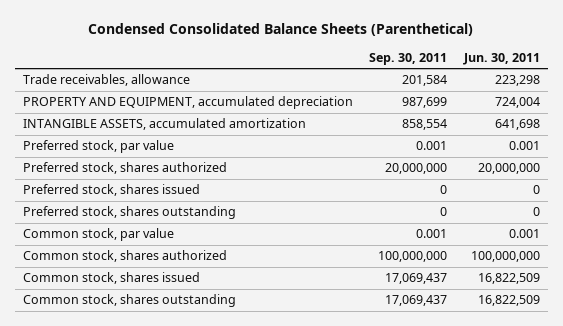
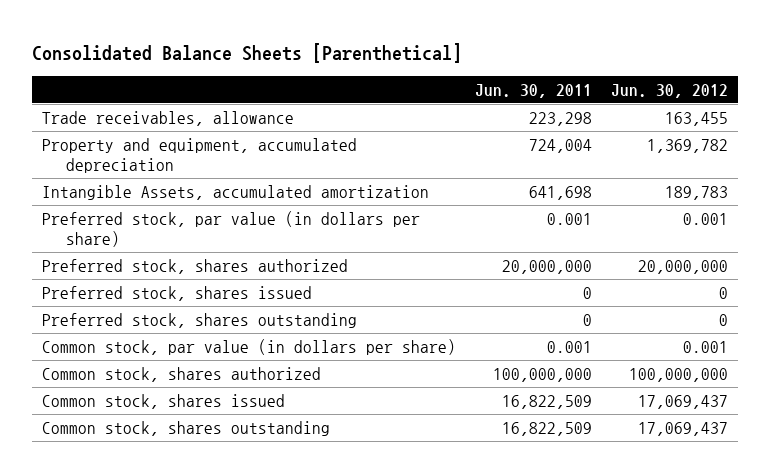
[88,23,474,37] Condensed Consolidated Balance Sheets (Parenthetical) -> [31,42,462,63] Consolidated Balance Sheets [Parenthetical]
[369,52,448,65] Sep. 30, 2011 -> none
none -> [611,83,729,98] Jun. 30, 2012
[23,96,354,110] PROPERTY AND EQUIPMENT, accumulated depreciation -> [41,138,357,174] Property and equipment, accumulated depreciation
[23,118,307,131] INTANGIBLE ASSETS, accumulated amortization -> [41,185,429,201] Intangible Assets, accumulated amortization
[23,140,175,154] Preferred stock, par value -> [41,211,420,248] Preferred stock, par value (in dollars per share)
[23,228,175,242] Common stock, par value -> [41,339,456,356] Common stock, par value (in dollars per share)

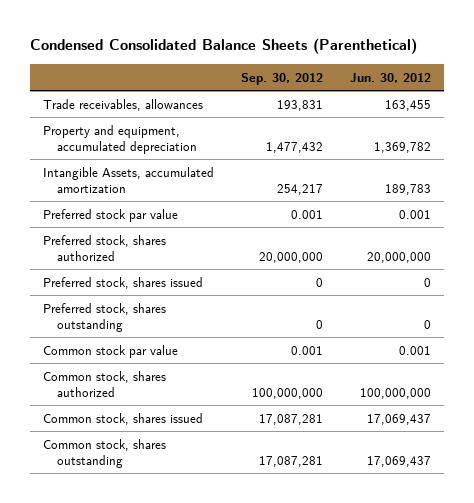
[31,42,462,63] Consolidated Balance Sheets [Parenthetical] -> [29,38,417,55] Condensed Consolidated Balance Sheets (Parenthetical)
[475,83,593,98] Jun. 30, 2011 -> none
none -> [241,72,324,85] Sep. 30, 2012
[41,111,294,127] Trade receivables, allowance -> [43,98,204,111] Trade receivables, allowances
[41,211,420,248] Preferred stock, par value (in dollars per share) -> [43,208,179,222] Preferred stock par value
[41,339,456,356] Common stock, par value (in dollars per share) -> [43,344,179,358] Common stock par value

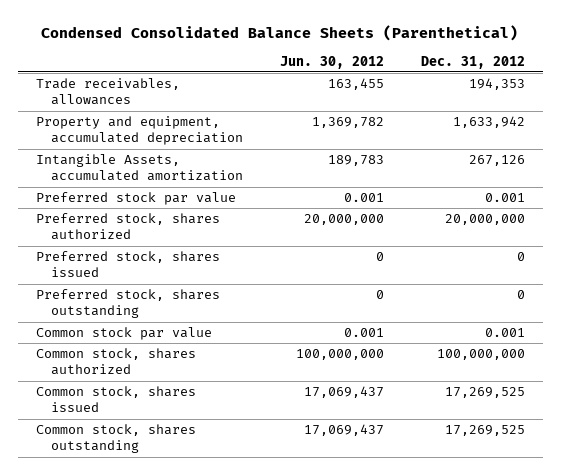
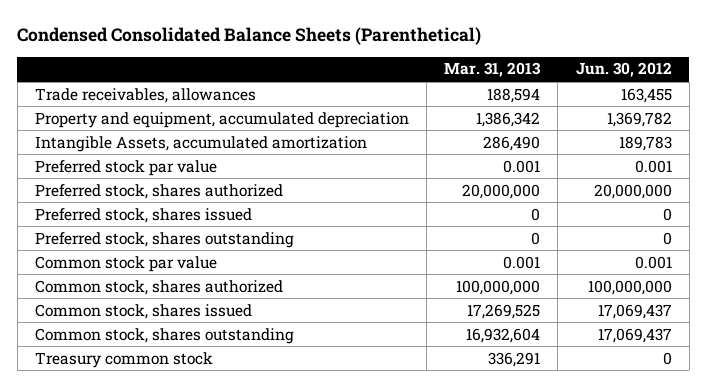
[420,55,525,69] Dec. 31, 2012 -> none
none -> [444,62,542,78] Mar. 31, 2013
none -> [34,351,213,368] Treasury common stock

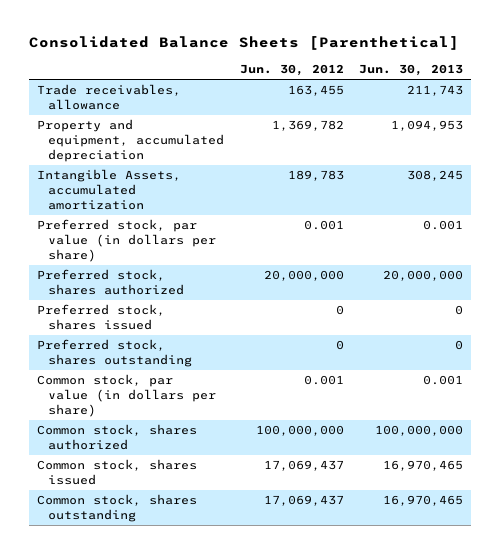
[17,27,482,46] Condensed Consolidated Balance Sheets (Parenthetical) -> [29,36,460,51] Consolidated Balance Sheets [Parenthetical]
[444,62,542,78] Mar. 31, 2013 -> none
none -> [359,64,464,77] Jun. 30, 2013
[34,87,256,103] Trade receivables, allowances -> [36,84,181,111] Trade receivables, allowance
[34,159,217,176] Preferred stock par value -> [36,219,217,263] Preferred stock, par value (in dollars per share)
[34,255,217,272] Common stock par value -> [36,374,217,418] Common stock, par value (in dollars per share)
[34,351,213,368] Treasury common stock -> none

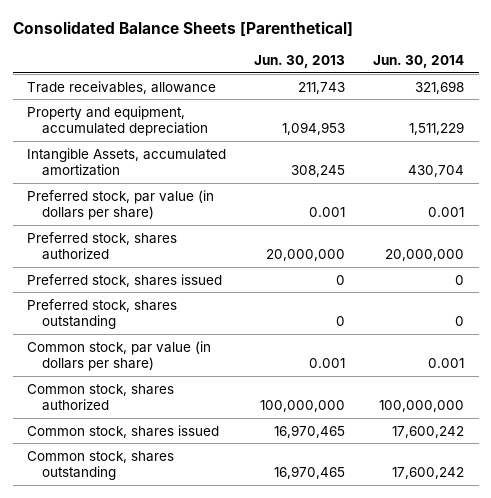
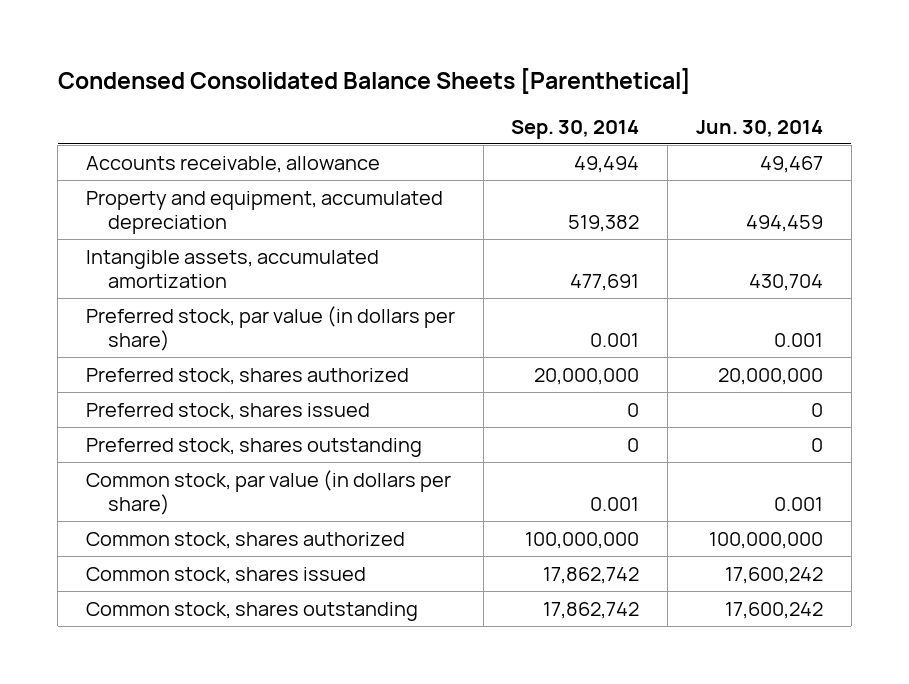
[12,21,353,37] Consolidated Balance Sheets [Parenthetical] -> [57,67,691,94] Condensed Consolidated Balance Sheets [Parenthetical]
[254,55,346,69] Jun. 30, 2013 -> none
none -> [511,119,640,139] Sep. 30, 2014
[27,80,217,94] Trade receivables, allowance -> [85,155,380,173] Accounts receivable, allowance
[415,80,465,94] 321,698 -> [759,155,823,173] 49,467
[409,121,465,135] 1,511,229 -> [745,214,823,232] 494,459
[27,147,227,176] Intangible Assets, accumulated amortization -> [85,249,379,288] Intangible assets, accumulated amortization

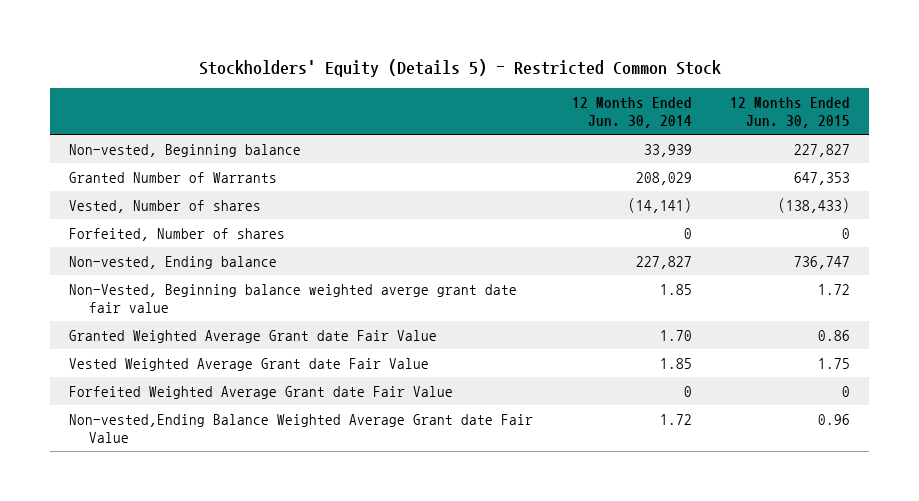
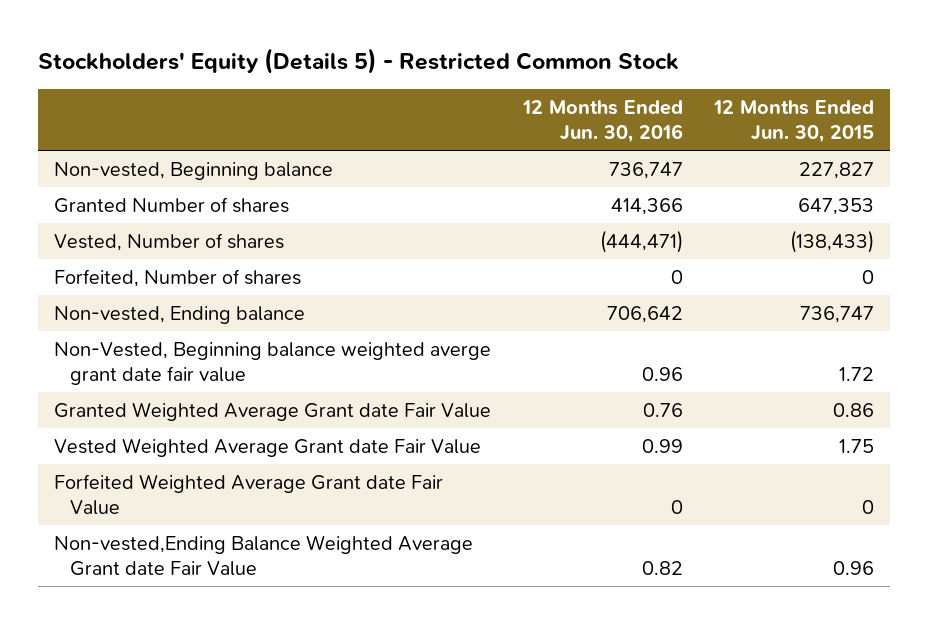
[571,96,692,129] 12 Months Ended Jun. 30, 2014 -> none
none -> [521,99,683,143] 12 Months Ended Jun. 30, 2016
[68,171,277,183] Granted Number of Warrants -> [54,196,290,213] Granted Number of shares

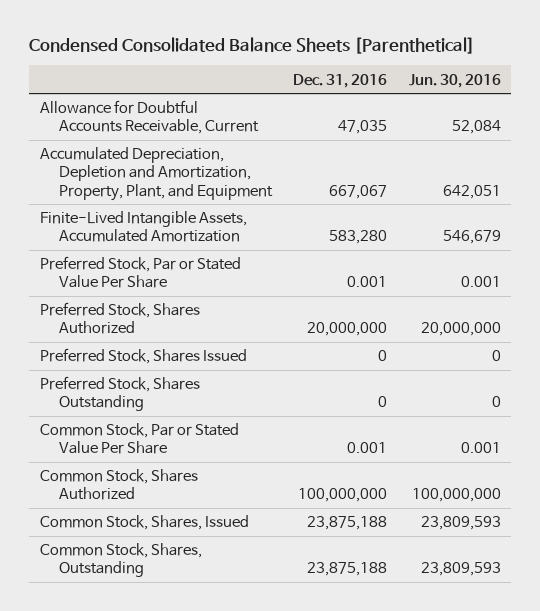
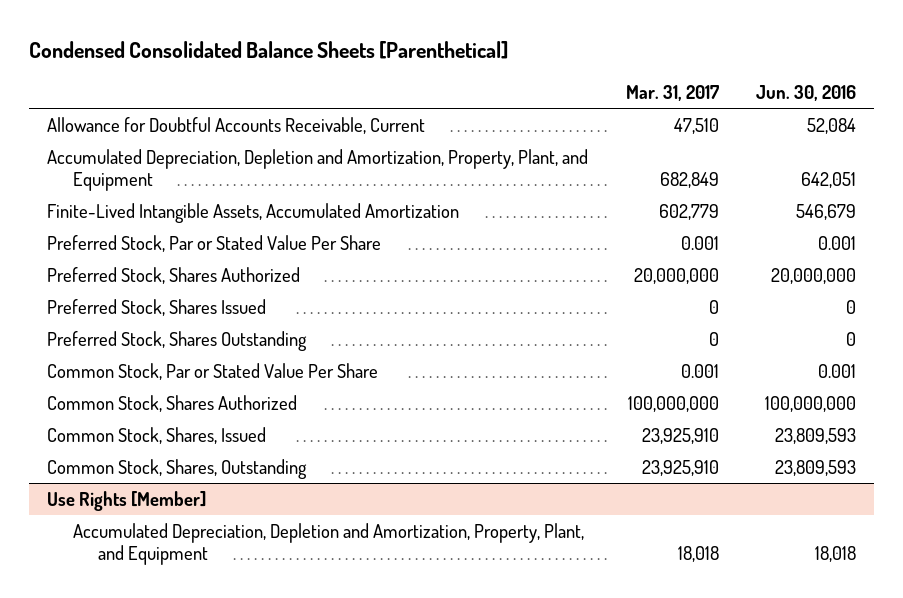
[293,73,388,88] Dec. 31, 2016 -> none
none -> [625,85,719,102] Mar. 31, 2017
none -> [47,490,207,511] Use Rights [Member]
none -> [72,522,584,565] Accumulated Depreciation, Depletion and Amortization, Property, Plant, and Equipment

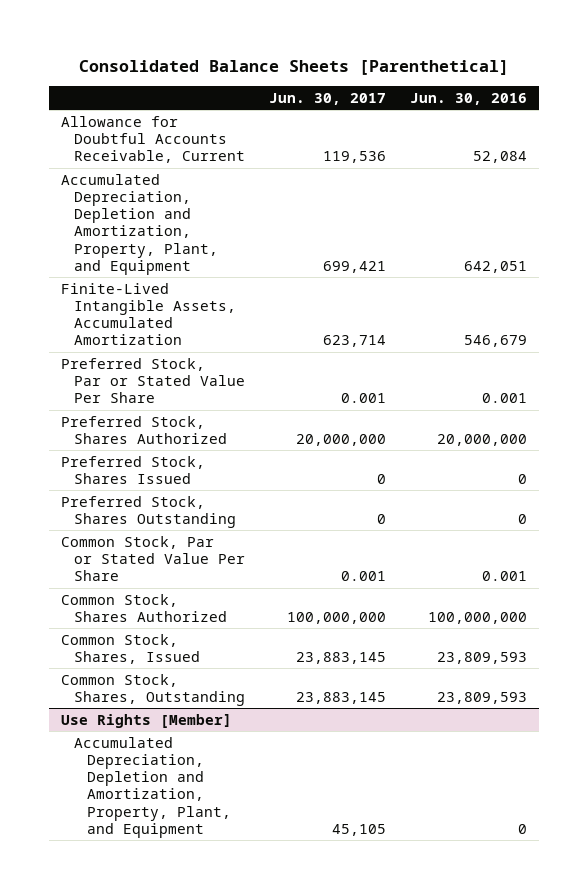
[28,40,508,59] Condensed Consolidated Balance Sheets [Parenthetical] -> [79,59,510,75] Consolidated Balance Sheets [Parenthetical]
[625,85,719,102] Mar. 31, 2017 -> none
none -> [269,92,387,105] Jun. 30, 2017
[814,545,856,562] 18,018 -> [518,823,528,834] 0

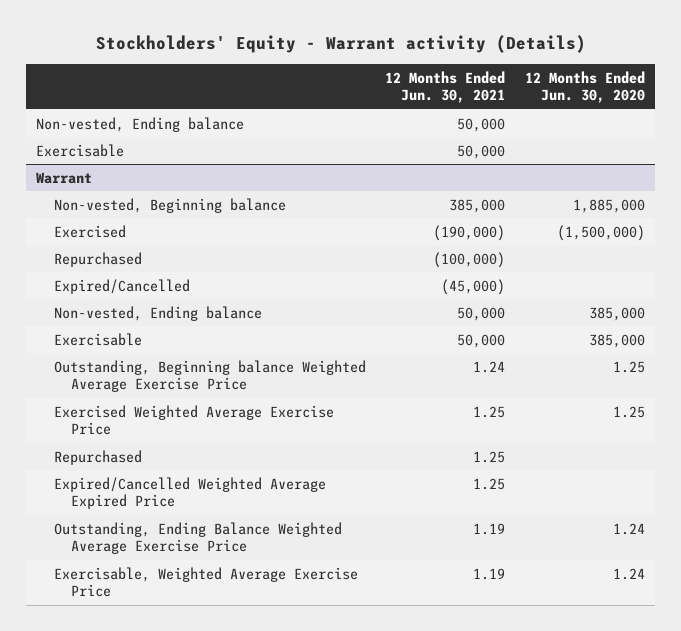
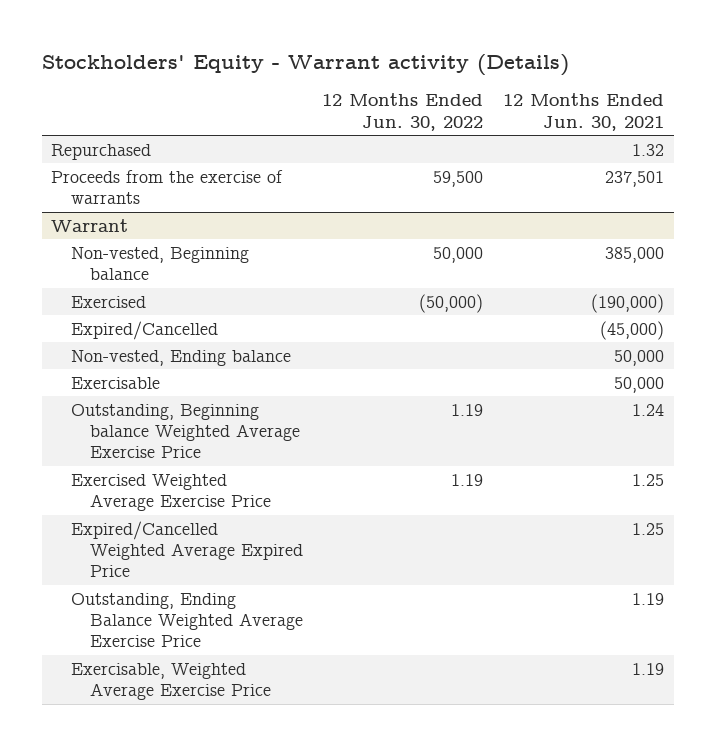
[525,70,646,104] 12 Months Ended Jun. 30, 2020 -> none
none -> [322,93,484,131] 12 Months Ended Jun. 30, 2022
[36,116,245,132] Non-vested, Ending balance -> none
[36,143,125,157] Exercisable -> none
none -> [51,143,152,160] Repurchased
none -> [51,169,284,205] Proceeds from the exercise of warrants
[53,251,142,267] Repurchased -> none
[53,449,142,465] Repurchased -> none

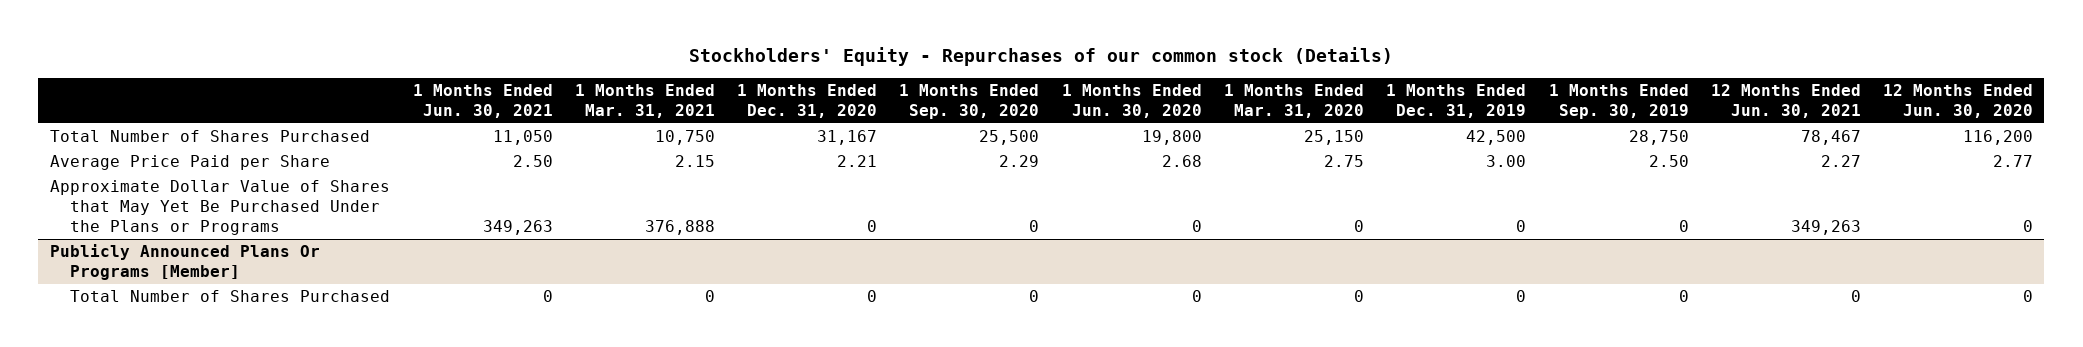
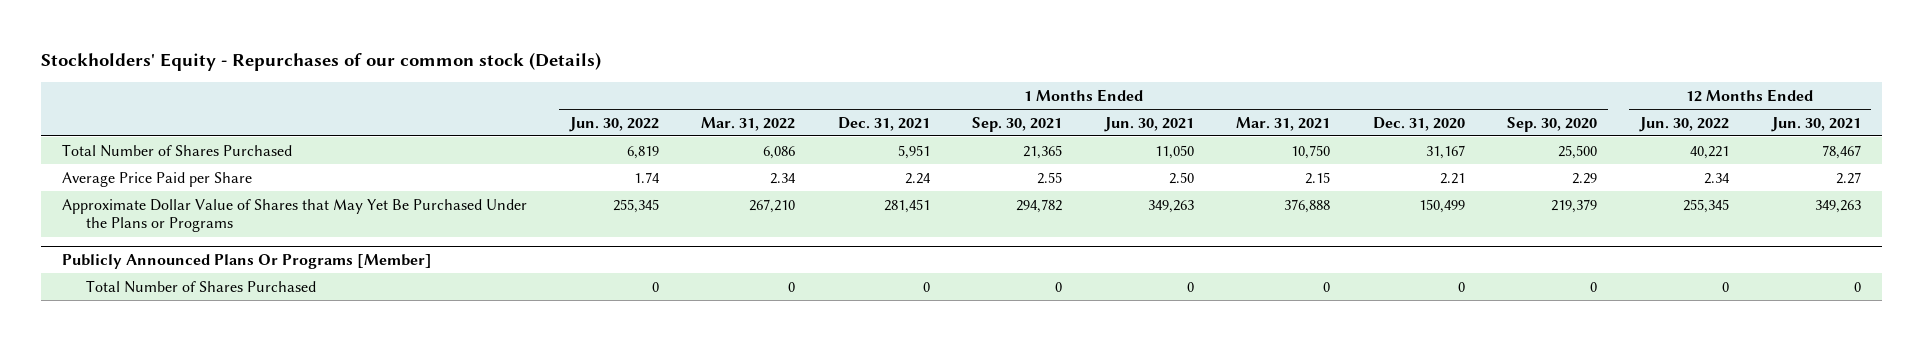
[1061,84,1202,118] 1 Months Ended Jun. 30, 2020 -> none
[1224,84,1365,118] 1 Months Ended Mar. 31, 2020 -> none
[1386,84,1527,118] 1 Months Ended Dec. 31, 2019 -> none
[1548,84,1689,119] 1 Months Ended Sep. 30, 2019 -> none
[1883,84,2034,118] 12 Months Ended Jun. 30, 2020 -> none
none -> [568,116,659,132] Jun. 30, 2022
none -> [701,116,796,131] Mar. 31, 2022
none -> [837,116,930,131] Dec. 31, 2021
none -> [972,116,1063,132] Sep. 30, 2021
none -> [1639,116,1730,132] Jun. 30, 2022
[867,219,878,232] 0 -> [1418,198,1465,213] 150,499
[1029,219,1040,232] 0 -> [1551,198,1598,213] 219,379

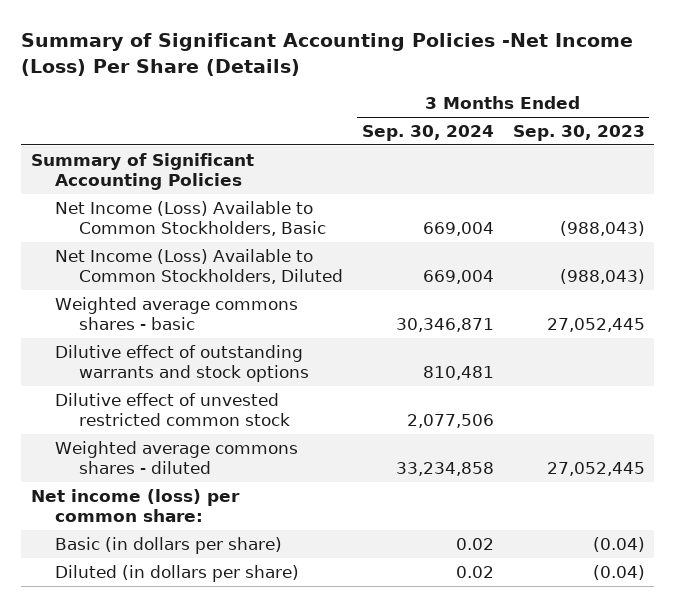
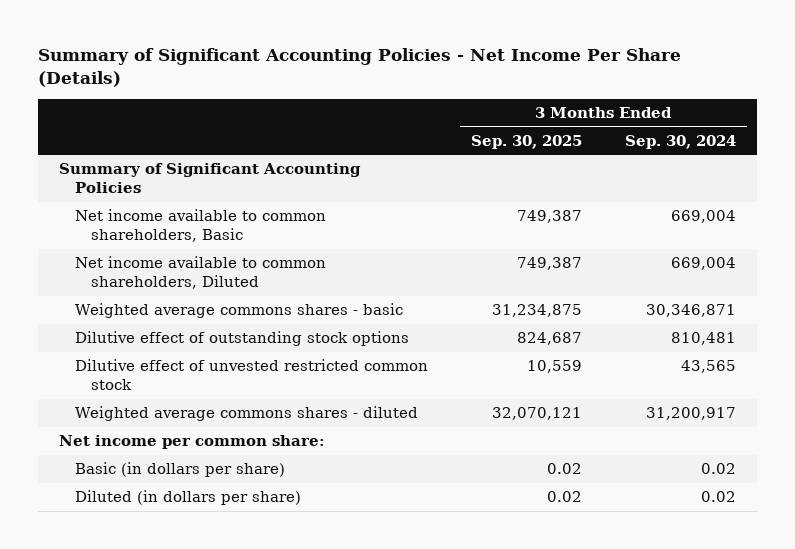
[21,33,634,76] Summary of Significant Accounting Policies -Net Income (Loss) Per Share (Details) -> [37,48,681,88] Summary of Significant Accounting Policies - Net Income Per Share (Details)
[512,124,645,141] Sep. 30, 2023 -> none
none -> [471,135,583,150] Sep. 30, 2025
[55,200,327,237] Net Income (Loss) Available to Common Stockholders, Basic -> [75,209,327,243] Net income available to common shareholders, Basic
[55,248,344,285] Net Income (Loss) Available to Common Stockholders, Diluted -> [75,256,327,290] Net income available to common shareholders, Diluted
[55,344,310,383] Dilutive effect of outstanding warrants and stock options -> [75,331,410,347] Dilutive effect of outstanding stock options
[406,414,494,429] 2,077,506 -> [680,360,736,374] 43,565
[395,462,494,477] 33,234,858 -> [645,407,736,421] 31,200,917
[30,488,240,523] Net income (loss) per common share: -> [59,435,326,450] Net income per common share:

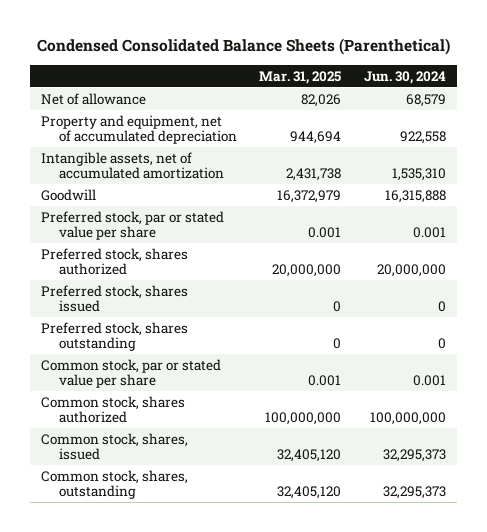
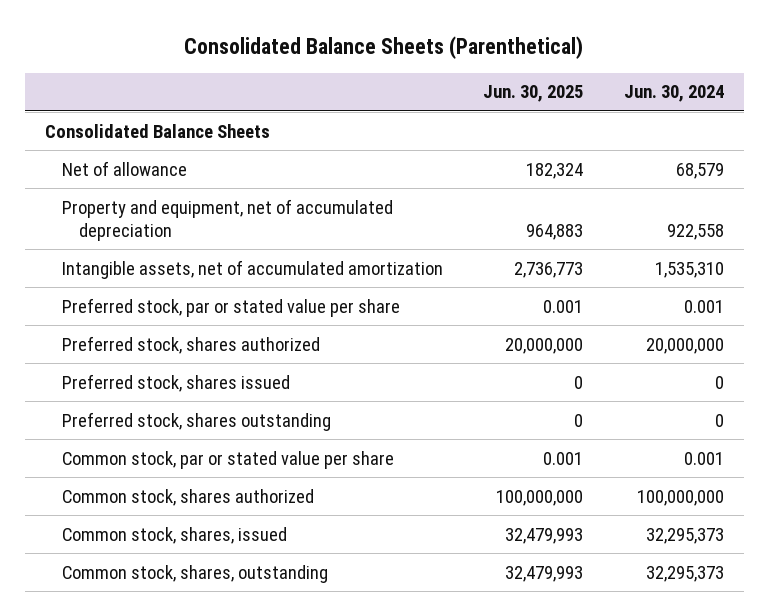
[36,38,450,56] Condensed Consolidated Balance Sheets (Parenthetical) -> [184,36,584,60] Consolidated Balance Sheets (Parenthetical)
[259,70,342,84] Mar. 31, 2025 -> none
none -> [483,85,584,103] Jun. 30, 2025
none -> [45,123,271,138] Consolidated Balance Sheets
[41,188,97,201] Goodwill -> none

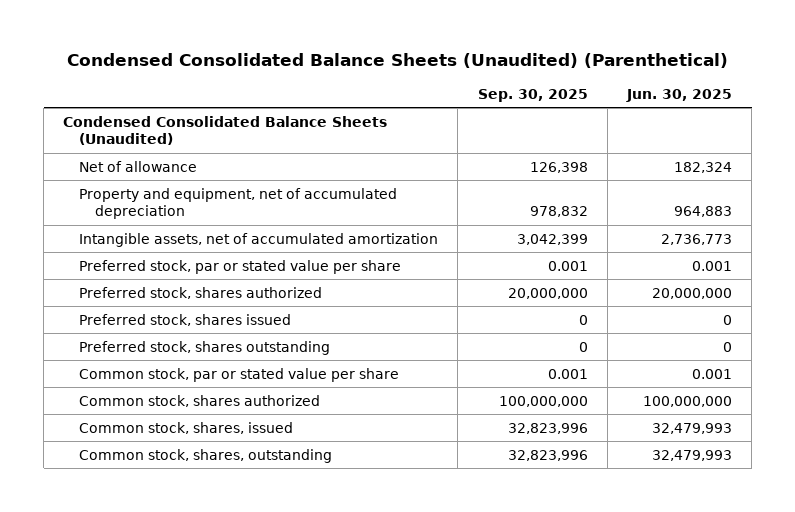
[184,36,584,60] Consolidated Balance Sheets (Parenthetical) -> [66,52,728,68] Condensed Consolidated Balance Sheets (Unaudited) (Parenthetical)
[623,85,724,103] Jun. 30, 2024 -> none
none -> [477,88,588,102] Sep. 30, 2025
[45,123,271,138] Consolidated Balance Sheets -> [63,115,388,146] Condensed Consolidated Balance Sheets (Unaudited)

